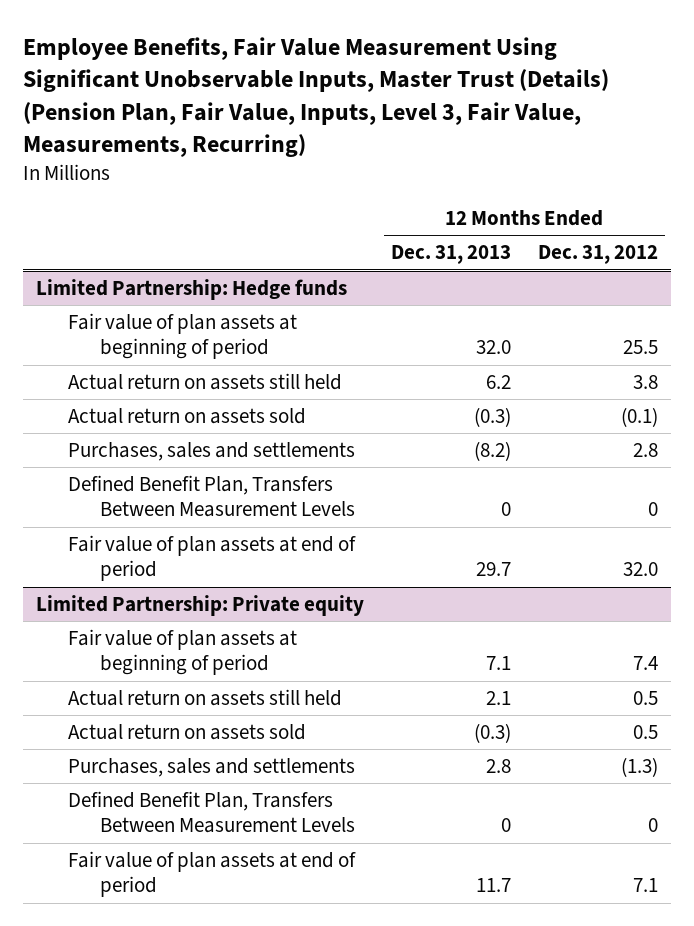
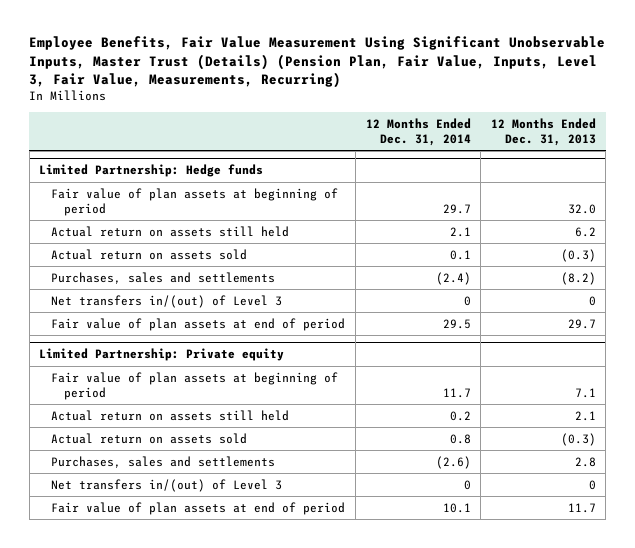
[537,245,658,265] Dec. 31, 2012 -> none
none -> [365,117,471,146] 12 Months Ended Dec. 31, 2014
[67,475,355,518] Defined Benefit Plan, Transfers Between Measurement Levels -> [51,294,283,308] Net transfers in/(out) of Level 3
[67,791,355,834] Defined Benefit Plan, Transfers Between Measurement Levels -> [51,478,283,492] Net transfers in/(out) of Level 3

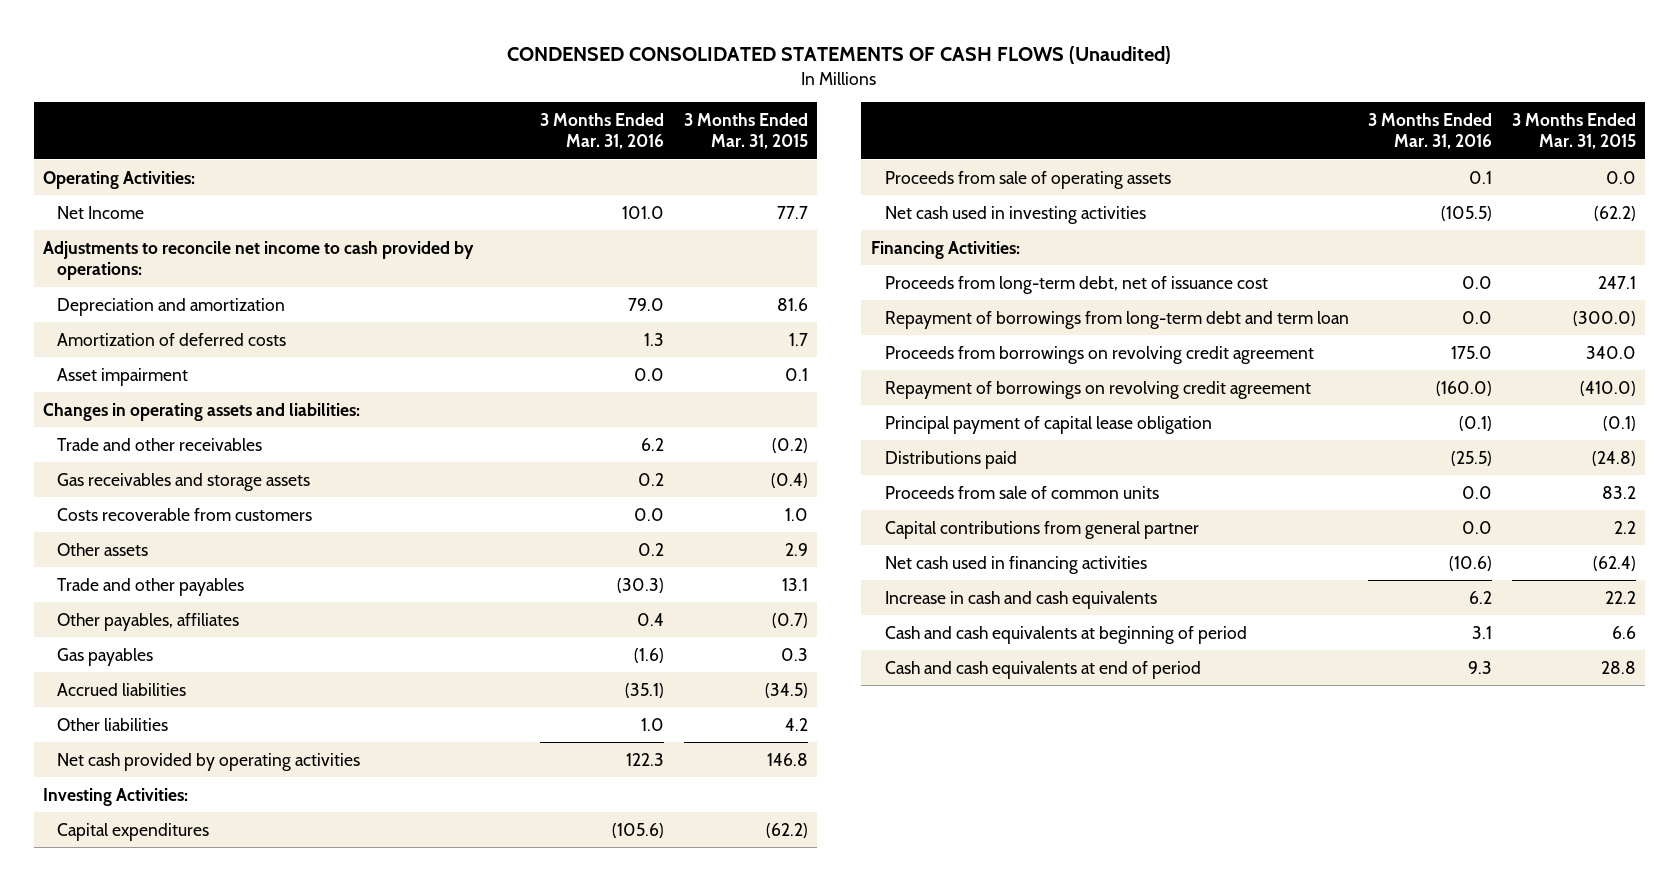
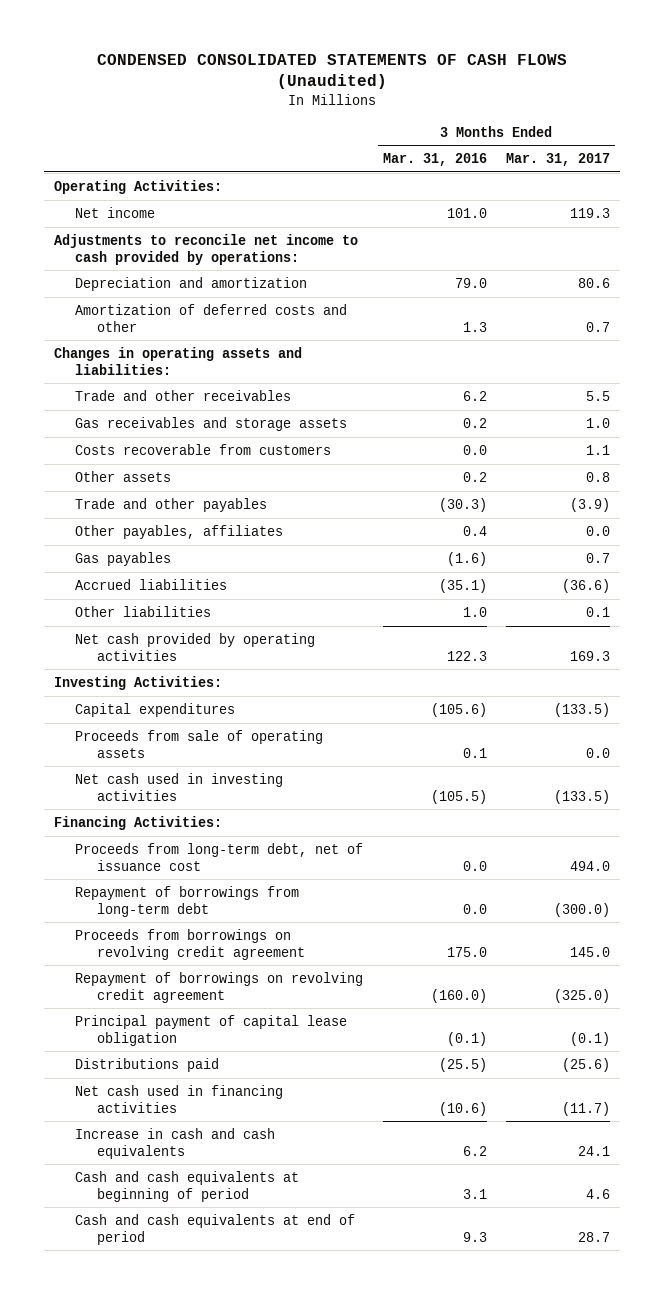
[683,112,808,150] 3 Months Ended Mar. 31, 2015 -> none
none -> [505,153,610,167] Mar. 31, 2017
[56,205,144,219] Net Income -> [75,206,156,218] Net income
[56,367,188,386] Asset impairment -> none
[56,332,286,346] Amortization of deferred costs -> [75,303,348,332] Amortization of deferred costs and other
[884,310,1349,329] Repayment of borrowings from long-term debt and term loan -> [75,885,300,917] Repayment of borrowings from long-term debt
[884,485,1159,499] Proceeds from sale of common units -> none
[884,520,1199,539] Capital contributions from general partner -> none

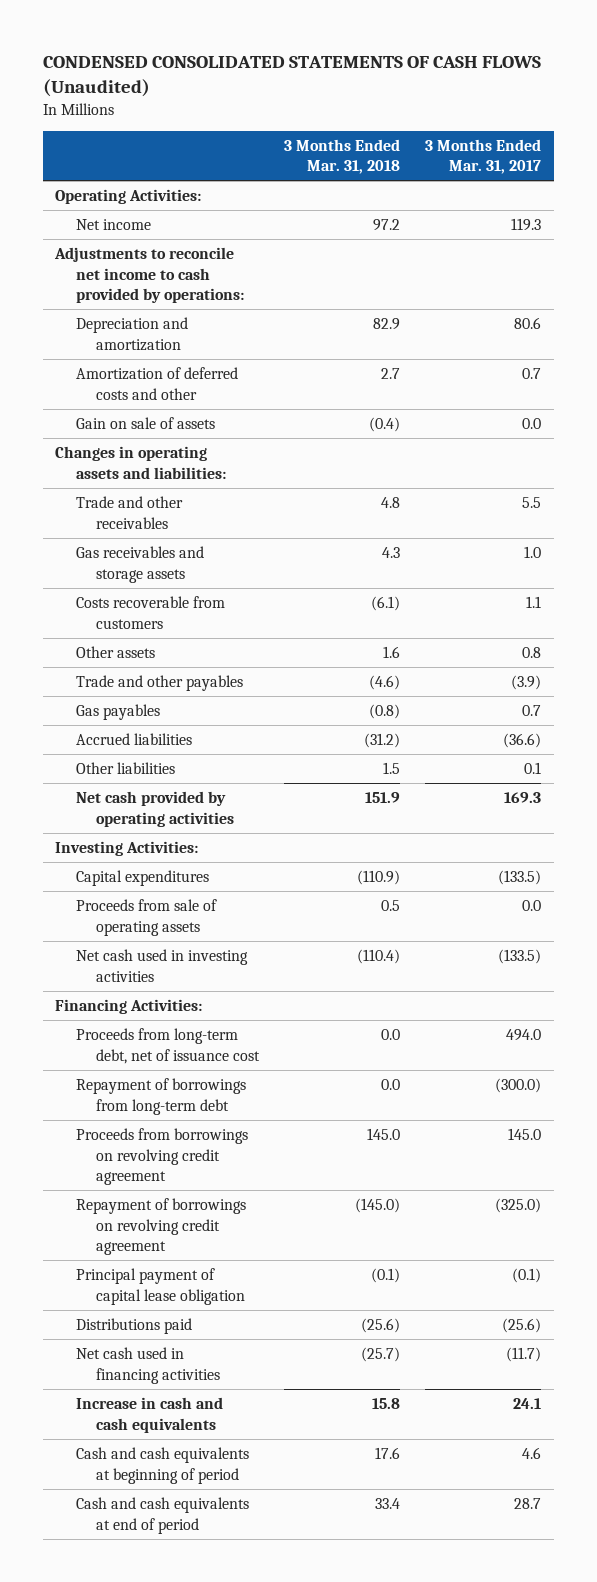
[382,153,487,167] Mar. 31, 2016 -> none
none -> [283,138,400,175] 3 Months Ended Mar. 31, 2018
none -> [75,417,215,430] Gain on sale of assets
[75,524,284,539] Other payables, affiliates -> none

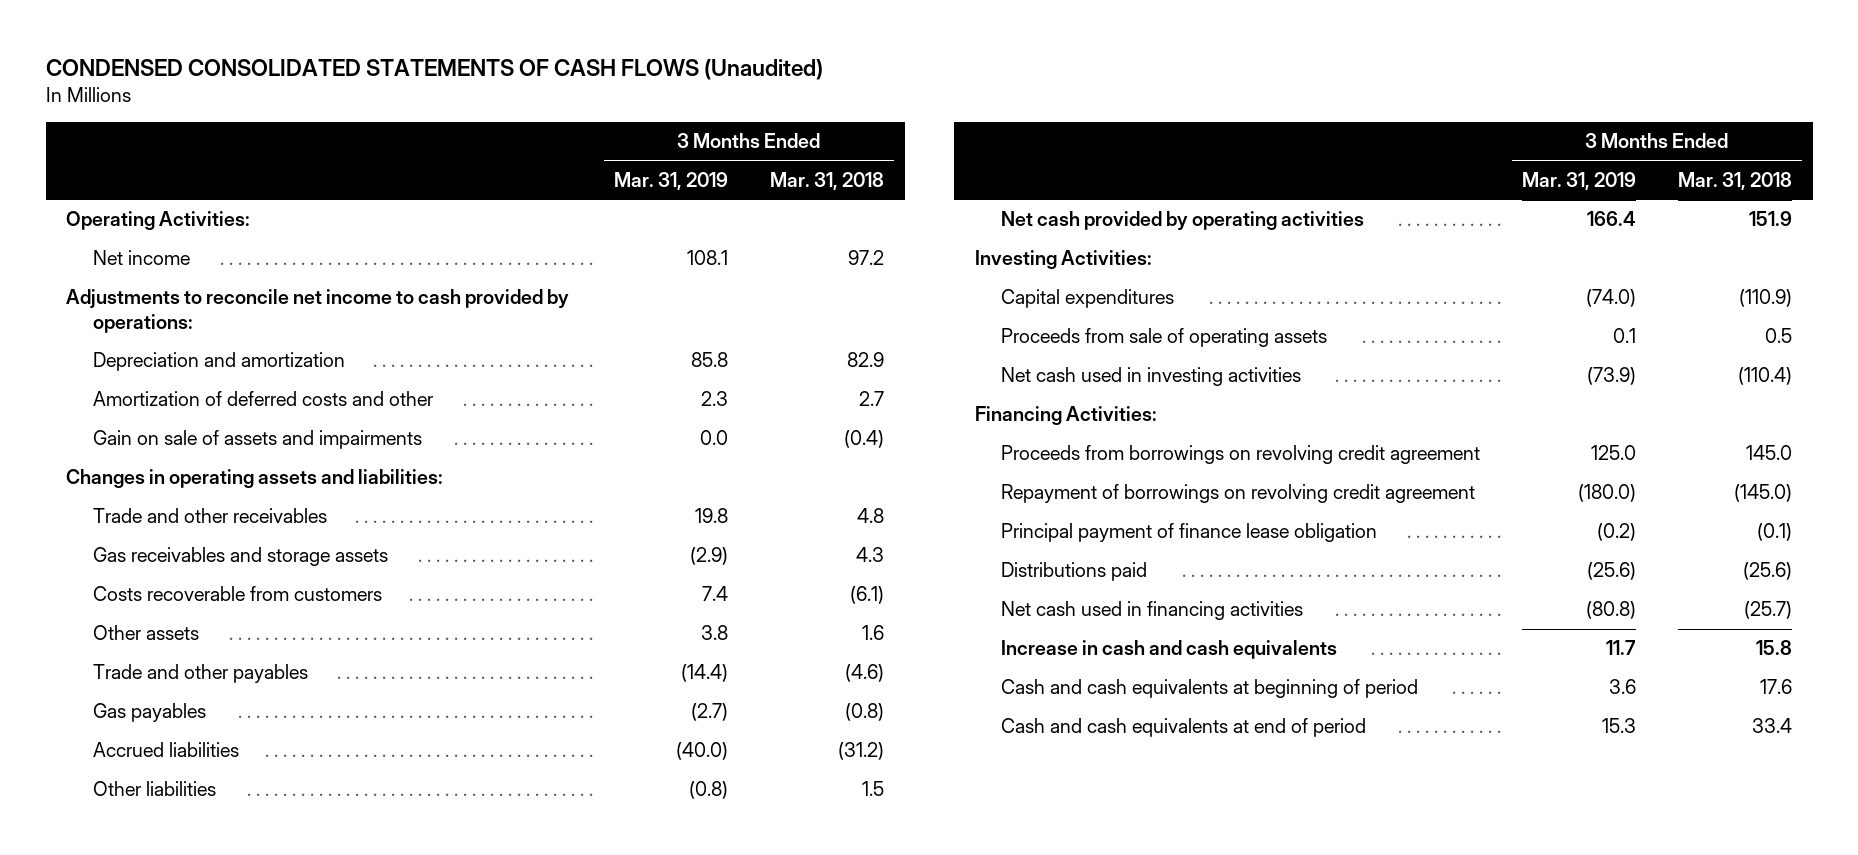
[425,138,542,175] 3 Months Ended Mar. 31, 2017 -> none
none -> [614,172,729,191] Mar. 31, 2019
[75,417,215,430] Gain on sale of assets -> [93,430,423,450] Gain on sale of assets and impairments
[75,1028,260,1064] Proceeds from long-term debt, net of issuance cost -> none
[75,1078,246,1115] Repayment of borrowings from long-term debt -> none
[75,1268,245,1305] Principal payment of capital lease obligation -> [1001,523,1378,543] Principal payment of finance lease obligation

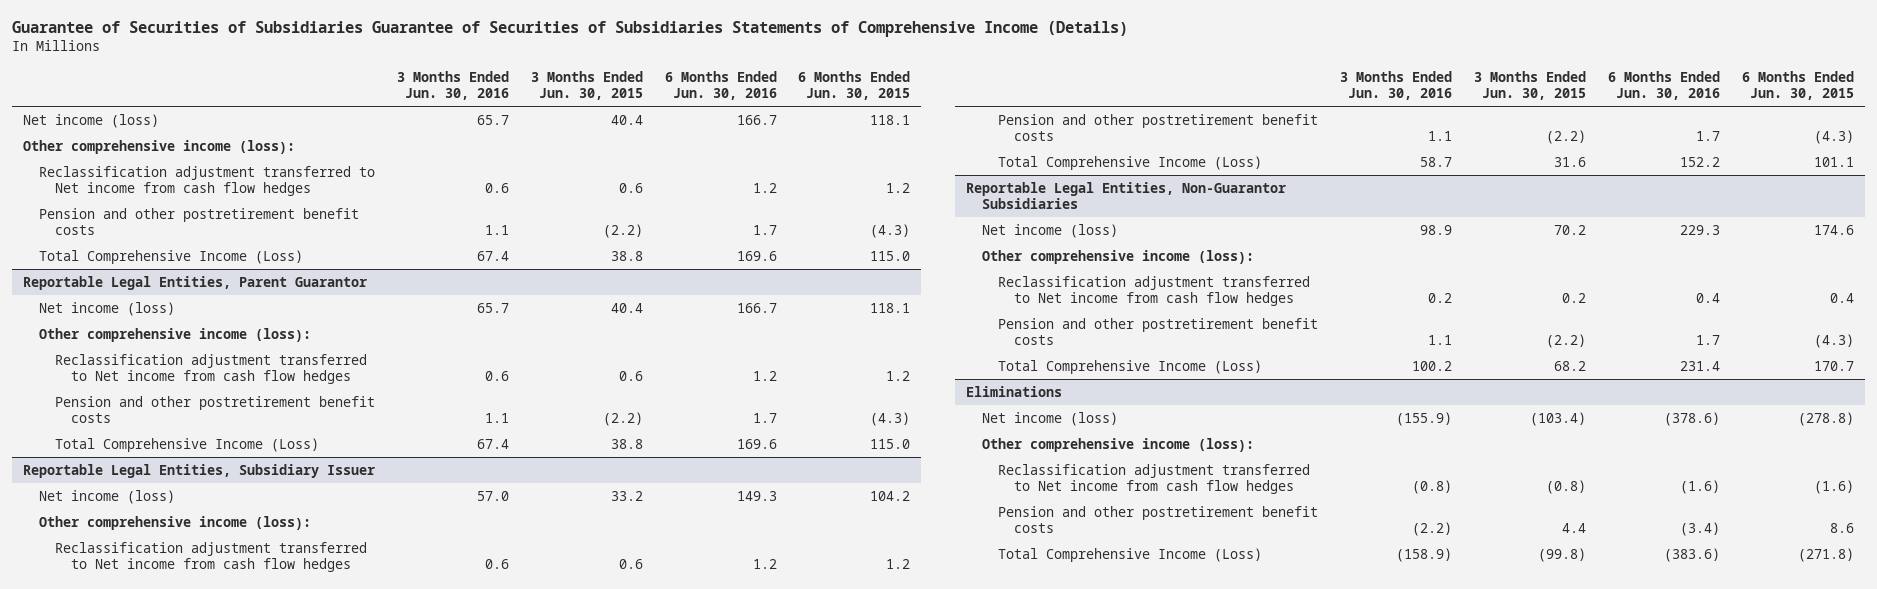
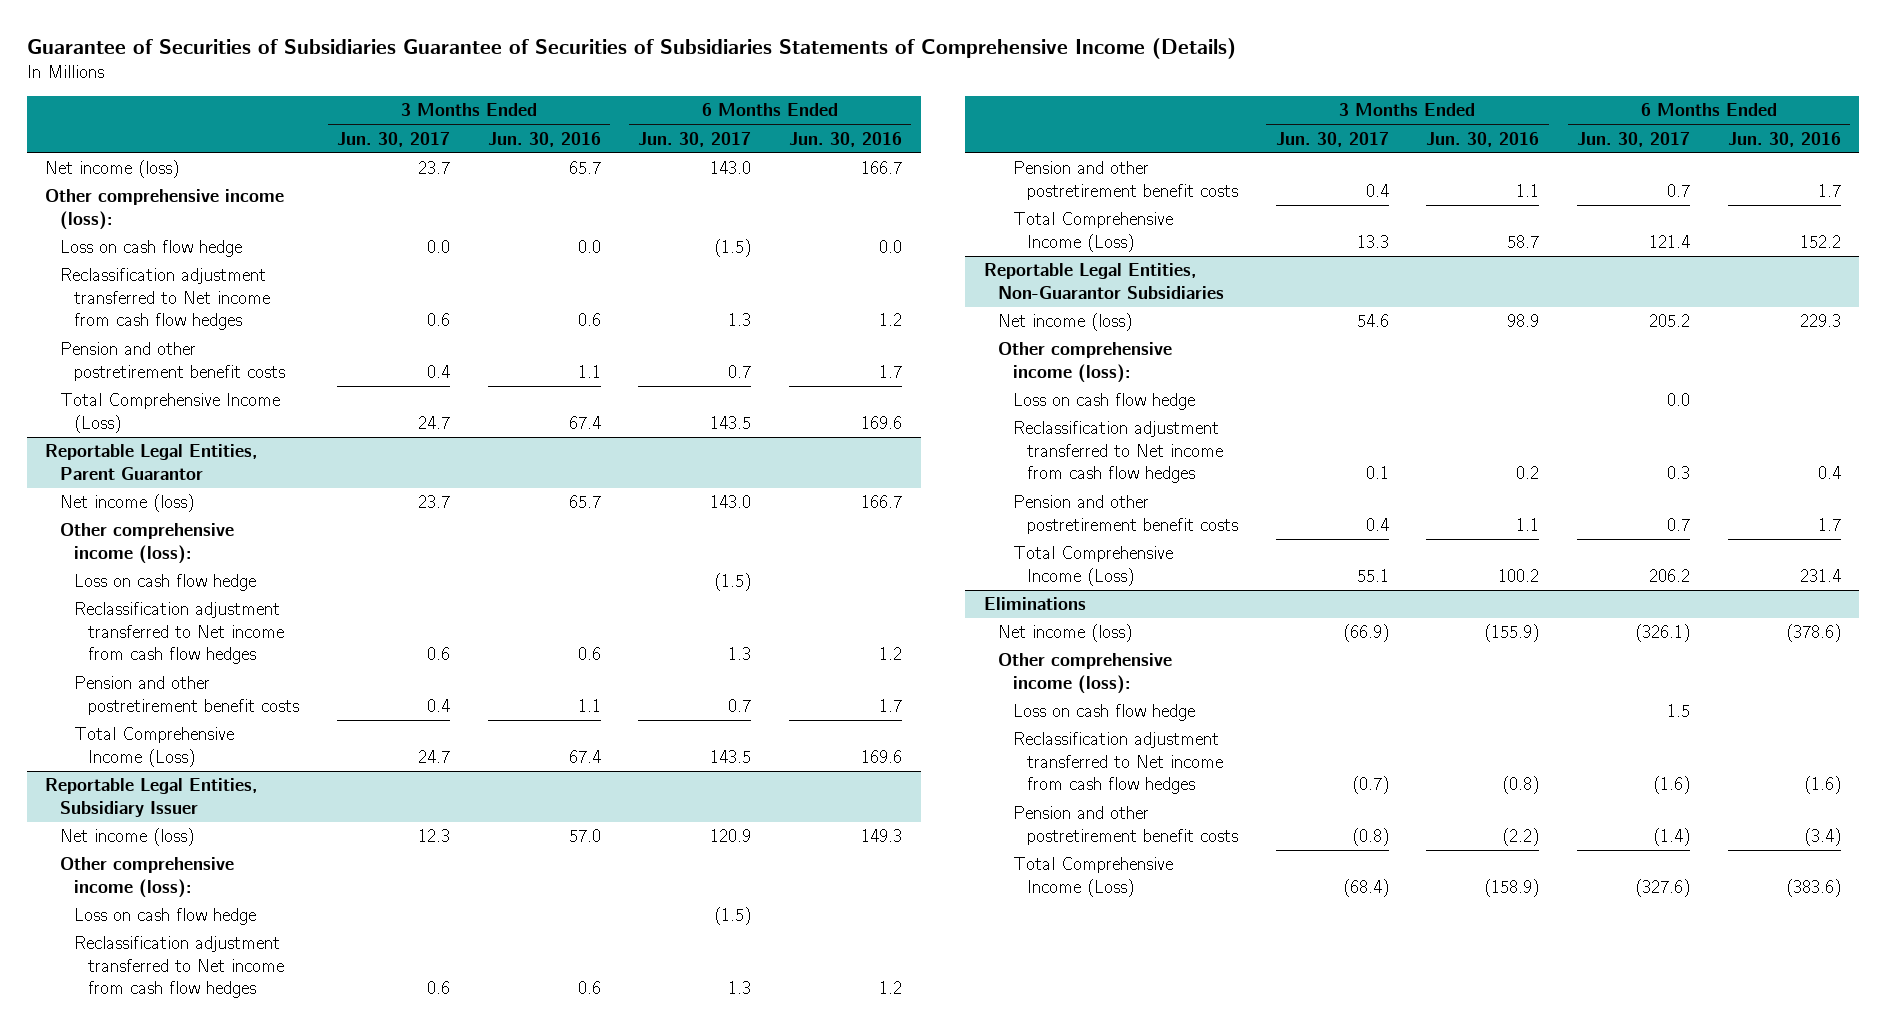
[530,71,643,101] 3 Months Ended Jun. 30, 2015 -> none
[798,71,911,101] 6 Months Ended Jun. 30, 2015 -> none
none -> [337,131,451,147] Jun. 30, 2017
none -> [638,131,752,147] Jun. 30, 2017
none -> [59,240,242,258] Loss on cash flow hedge
none -> [74,574,257,592] Loss on cash flow hedge
none -> [74,908,257,926] Loss on cash flow hedge
none -> [1012,393,1195,411] Loss on cash flow hedge
none -> [1012,704,1195,722] Loss on cash flow hedge

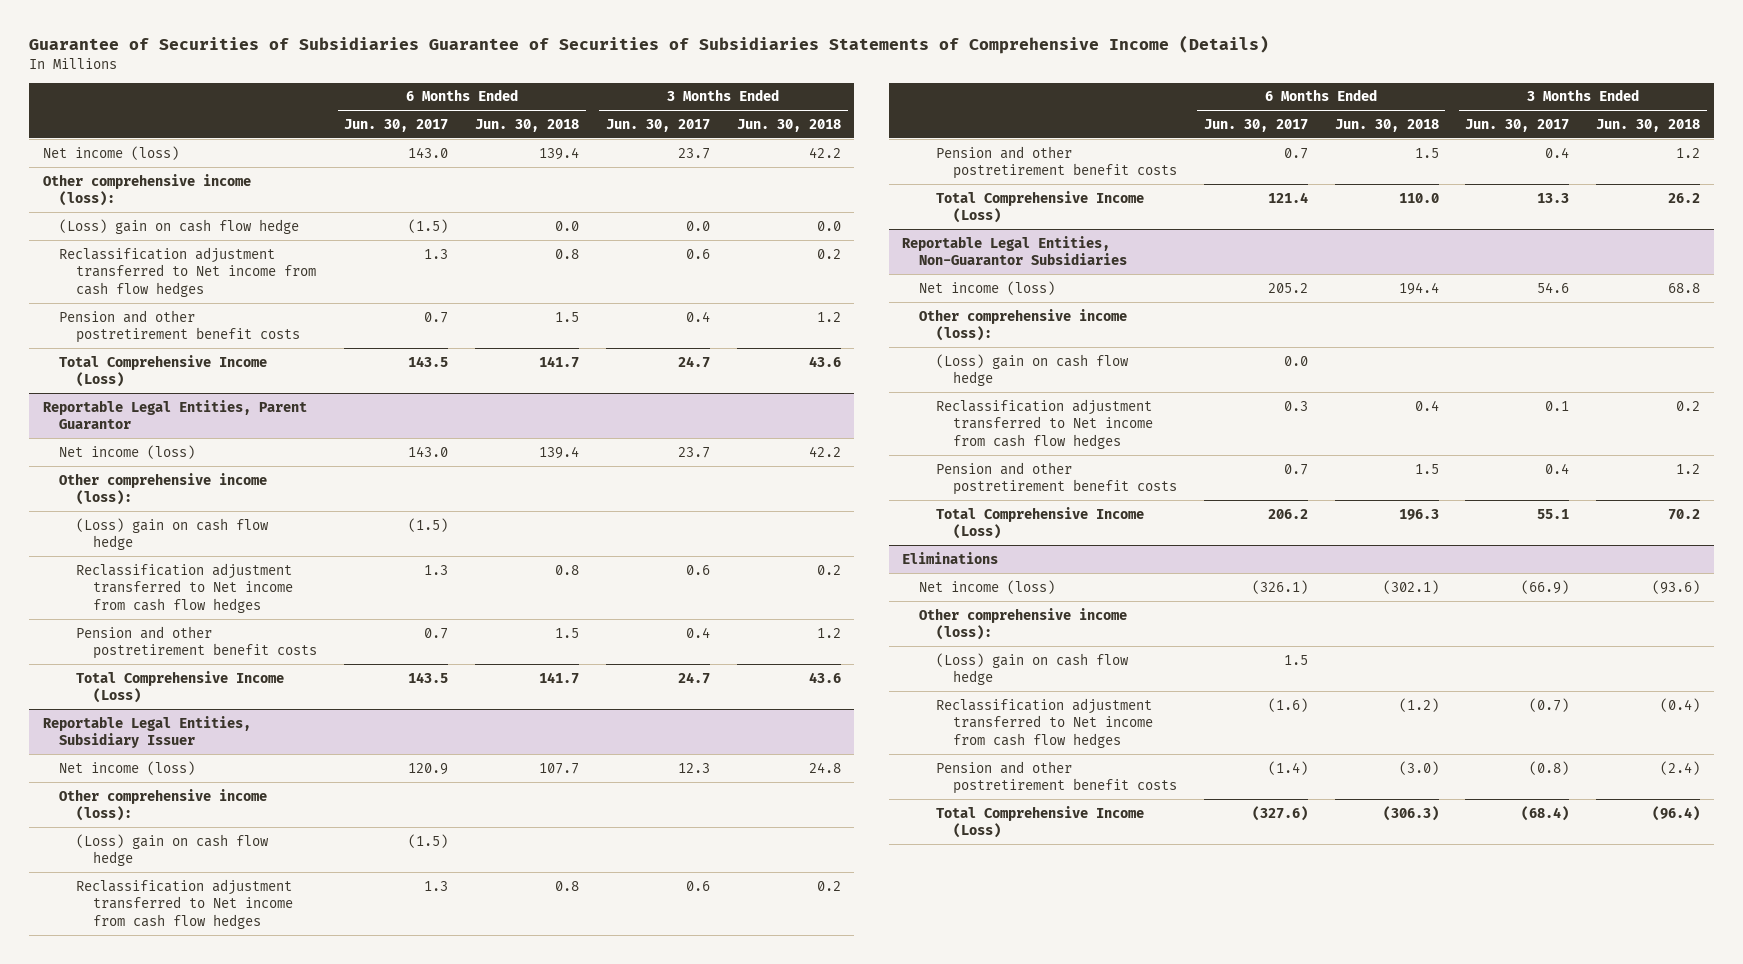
[487,131,601,147] Jun. 30, 2016 -> none
[789,131,903,147] Jun. 30, 2016 -> none
none -> [475,118,580,132] Jun. 30, 2018
none -> [736,118,841,132] Jun. 30, 2018
[59,240,242,258] Loss on cash flow hedge -> [59,218,300,234] (Loss) gain on cash flow hedge
[74,574,257,592] Loss on cash flow hedge -> [76,517,270,551] (Loss) gain on cash flow hedge
[74,908,257,926] Loss on cash flow hedge -> [76,833,270,867] (Loss) gain on cash flow hedge
[1012,393,1195,411] Loss on cash flow hedge -> [935,353,1129,387] (Loss) gain on cash flow hedge
[1012,704,1195,722] Loss on cash flow hedge -> [935,652,1129,686] (Loss) gain on cash flow hedge

